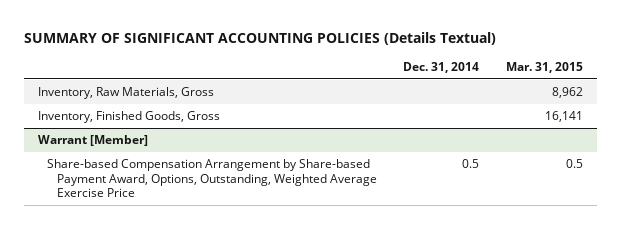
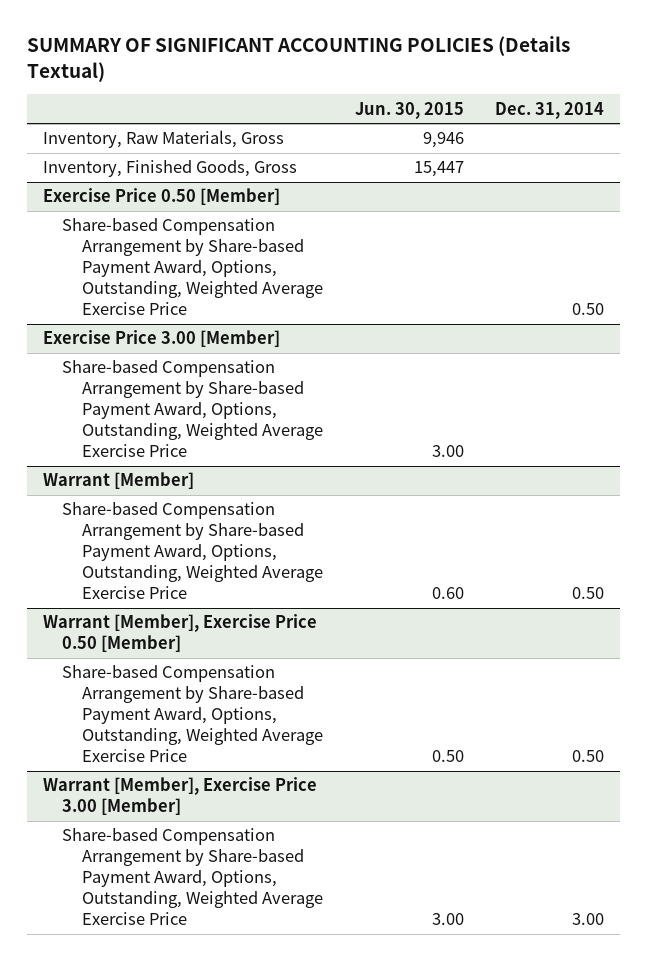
[506,62,584,74] Mar. 31, 2015 -> none
none -> [354,101,464,119] Jun. 30, 2015
none -> [42,188,280,206] Exercise Price 0.50 [Member]
none -> [62,218,323,316] Share-based Compensation Arrangement by Share-based Payment Award, Options, Outstanding, Weighted Average Exercise Price
none -> [42,330,280,348] Exercise Price 3.00 [Member]
none -> [62,360,323,458] Share-based Compensation Arrangement by Share-based Payment Award, Options, Outstanding, Weighted Average Exercise Price
[462,159,480,169] 0.5 -> [572,587,605,600] 0.50
none -> [42,614,317,653] Warrant [Member], Exercise Price 0.50 [Member]
none -> [62,665,323,763] Share-based Compensation Arrangement by Share-based Payment Award, Options, Outstanding, Weighted Average Exercise Price
none -> [42,777,317,816] Warrant [Member], Exercise Price 3.00 [Member]
none -> [62,828,323,926] Share-based Compensation Arrangement by Share-based Payment Award, Options, Outstanding, Weighted Average Exercise Price

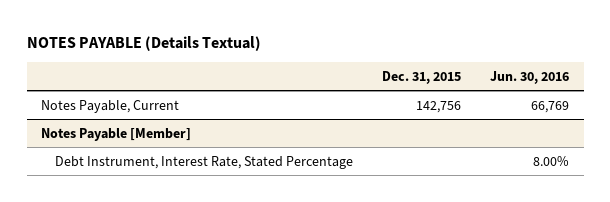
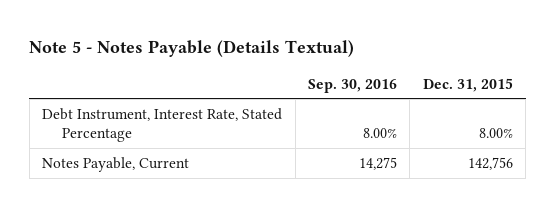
[26,36,261,52] NOTES PAYABLE (Details Textual) -> [29,40,355,58] Note 5 - Notes Payable (Details Textual)
[490,70,570,84] Jun. 30, 2016 -> none
none -> [308,78,398,93] Sep. 30, 2016
none -> [42,107,283,143] Debt Instrument, Interest Rate, Stated Percentage
[41,127,192,141] Notes Payable [Member] -> none
[55,155,354,169] Debt Instrument, Interest Rate, Stated Percentage -> none

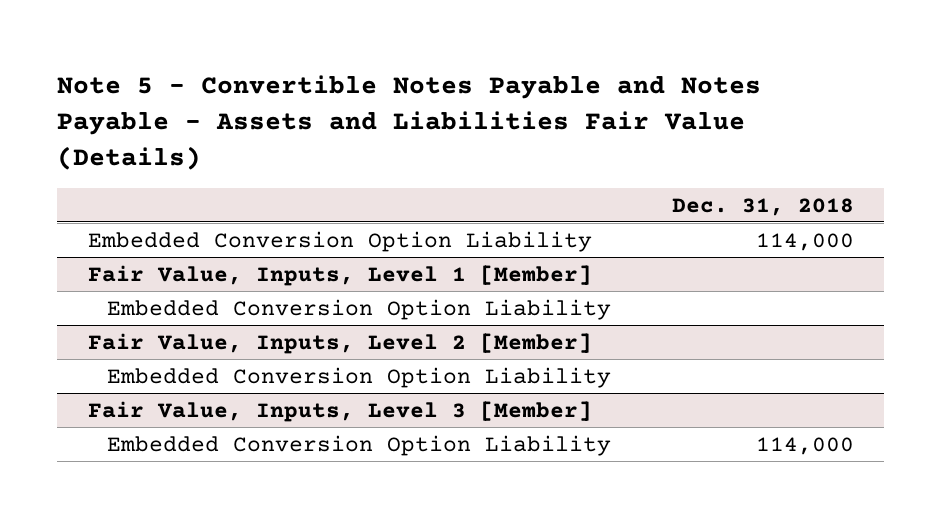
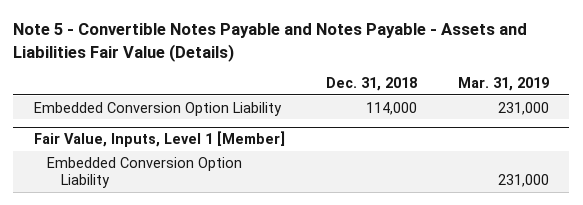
none -> [457,77,549,92] Mar. 31, 2019
[87,332,592,354] Fair Value, Inputs, Level 2 [Member] -> none
[106,366,611,388] Embedded Conversion Option Liability -> none
[87,400,592,422] Fair Value, Inputs, Level 3 [Member] -> none
[106,434,611,456] Embedded Conversion Option Liability -> none

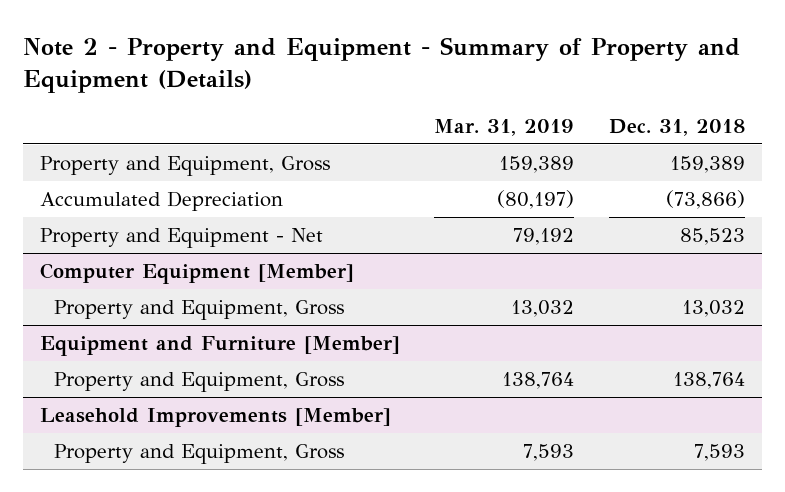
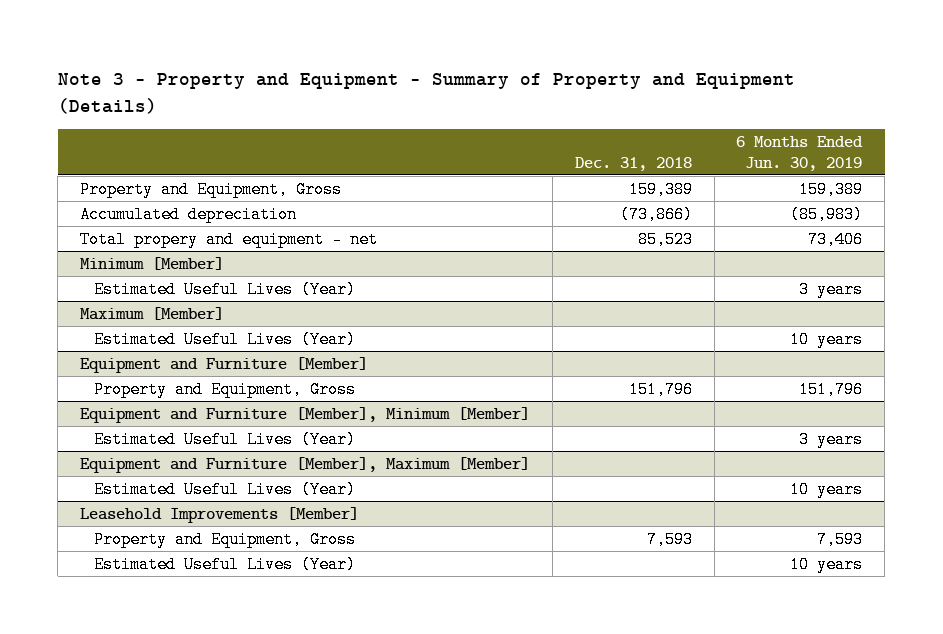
[22,36,740,93] Note 2 - Property and Equipment - Summary of Property and Equipment (Details) -> [57,72,795,114] Note 3 - Property and Equipment - Summary of Property and Equipment (Details)
[434,118,575,136] Mar. 31, 2019 -> none
none -> [736,135,864,171] 6 Months Ended Jun. 30, 2019
[39,263,354,285] Computer Equipment [Member] -> none
[54,300,345,321] Property and Equipment, Gross -> none
[39,191,283,212] Accumulated Depreciation -> [80,205,298,223] Accumulated depreciation
[39,228,323,249] Property and Equipment - Net -> [80,230,379,248] Total propery and equipment - net
none -> [80,256,225,270] Minimum [Member]
none -> [94,280,357,298] Estimated Useful Lives (Year)
none -> [80,306,225,320] Maximum [Member]
none -> [94,330,357,348] Estimated Useful Lives (Year)
[672,372,745,390] 138,764 -> [628,380,693,398] 151,796
none -> [80,406,531,423] Equipment and Furniture [Member], Minimum [Member]
none -> [94,430,357,448] Estimated Useful Lives (Year)
none -> [80,456,531,473] Equipment and Furniture [Member], Maximum [Member]
none -> [94,480,357,498] Estimated Useful Lives (Year)
none -> [94,555,357,573] Estimated Useful Lives (Year)

